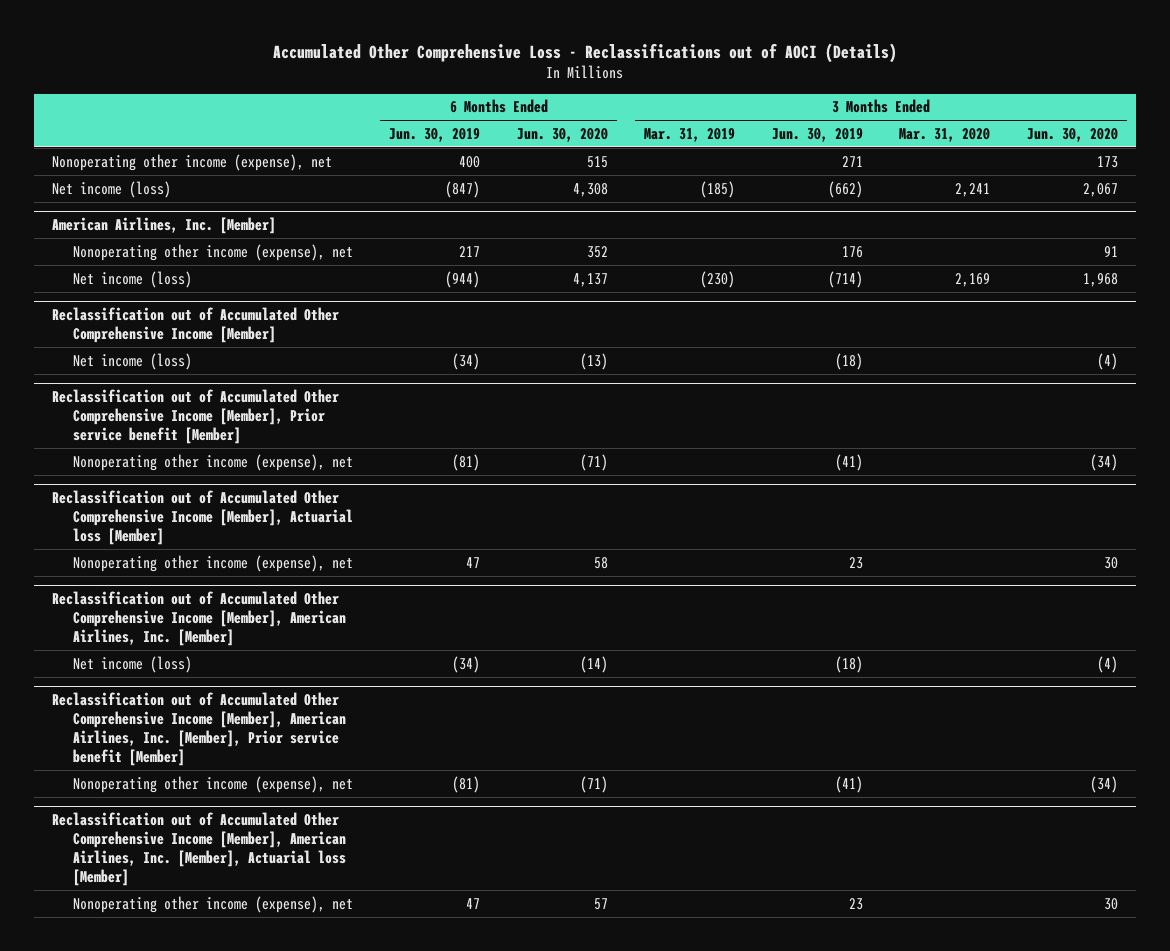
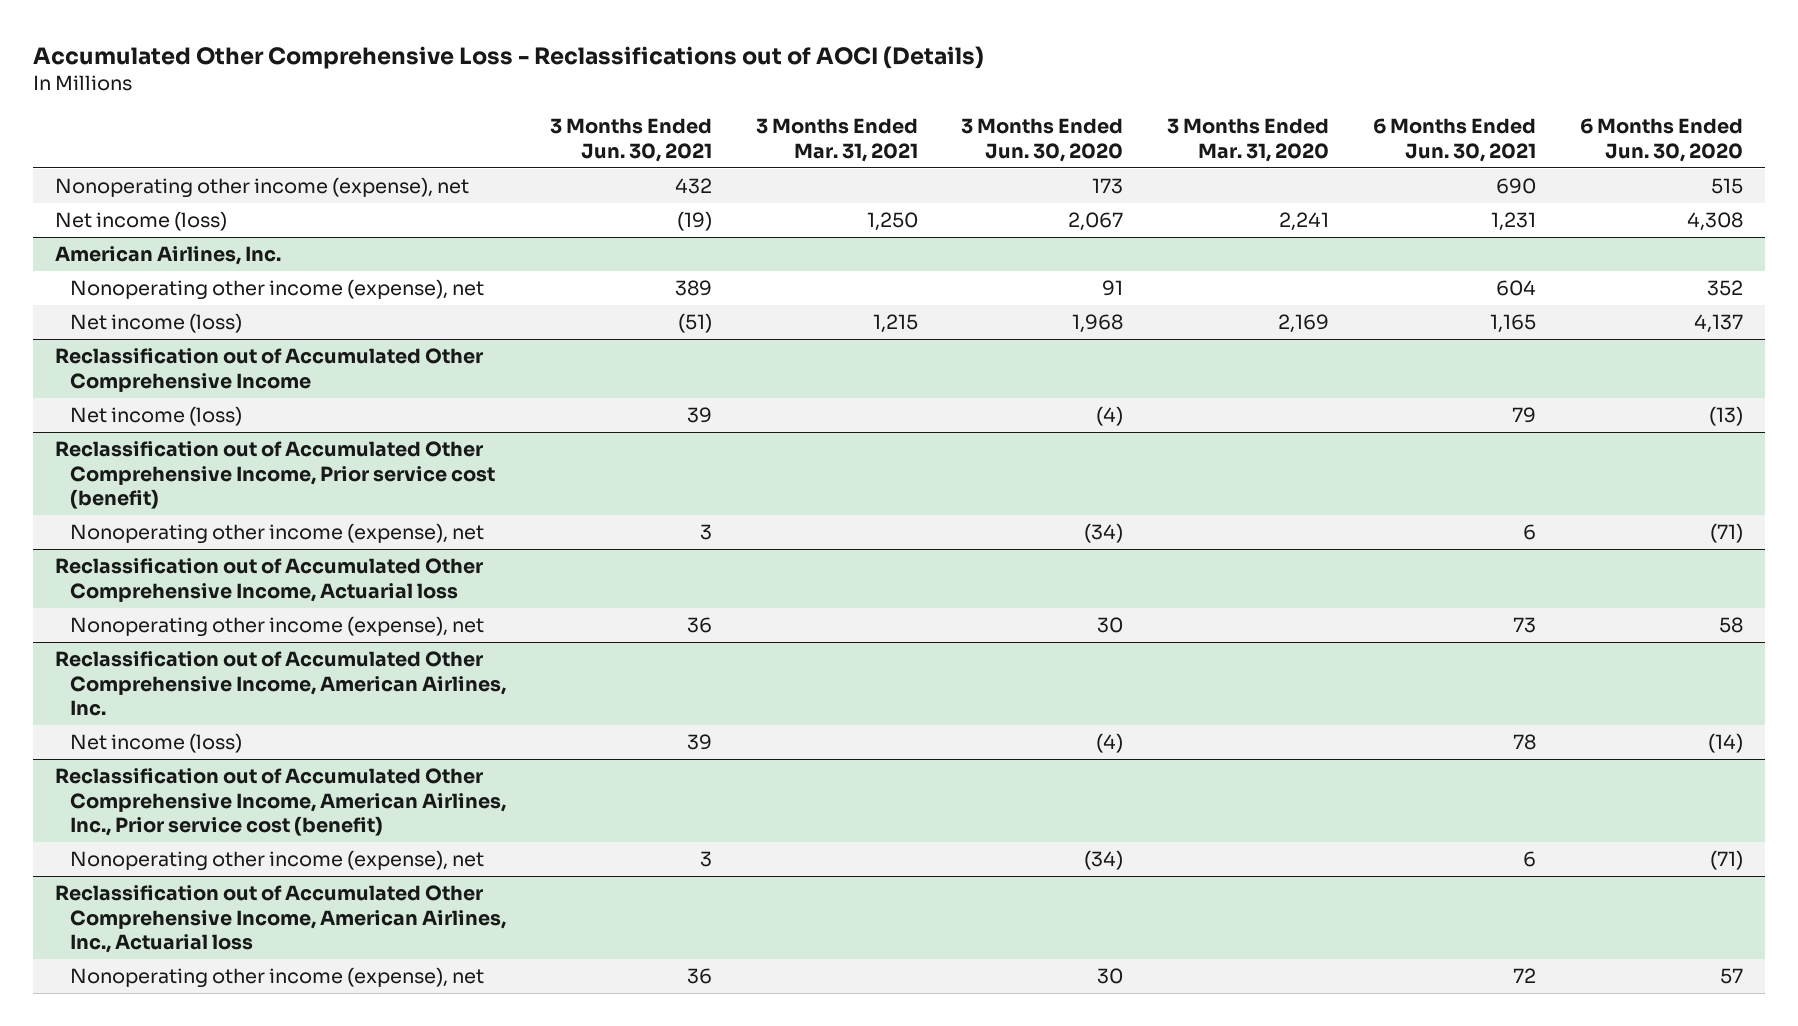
[389,127,481,142] Jun. 30, 2019 -> none
[644,127,736,142] Mar. 31, 2019 -> none
[771,127,863,142] Jun. 30, 2019 -> none
none -> [549,118,712,162] 3 Months Ended Jun. 30, 2021
none -> [755,118,918,162] 3 Months Ended Mar. 31, 2021
none -> [1373,118,1537,162] 6 Months Ended Jun. 30, 2021
[52,217,277,235] American Airlines, Inc. [Member] -> [55,246,282,266] American Airlines, Inc.
[52,307,340,343] Reclassification out of Accumulated Other Comprehensive Income [Member] -> [55,348,484,392] Reclassification out of Accumulated Other Comprehensive Income
[52,389,340,444] Reclassification out of Accumulated Other Comprehensive Income [Member], Prior service benefit [Member] -> [55,441,495,509] Reclassification out of Accumulated Other Comprehensive Income, Prior service cost (benefit)
[52,490,353,545] Reclassification out of Accumulated Other Comprehensive Income [Member], Actuarial loss [Member] -> [55,558,484,602] Reclassification out of Accumulated Other Comprehensive Income, Actuarial loss
[52,591,346,646] Reclassification out of Accumulated Other Comprehensive Income [Member], American Airlines, Inc. [Member] -> [55,651,506,716] Reclassification out of Accumulated Other Comprehensive Income, American Airlines, Inc.
[52,692,346,766] Reclassification out of Accumulated Other Comprehensive Income [Member], American Airlines, Inc. [Member], Prior service benefit [Member] -> [55,768,506,836] Reclassification out of Accumulated Other Comprehensive Income, American Airlines, Inc., Prior service cost (benefit)
[52,812,346,886] Reclassification out of Accumulated Other Comprehensive Income [Member], American Airlines, Inc. [Member], Actuarial loss [Member] -> [55,885,506,953] Reclassification out of Accumulated Other Comprehensive Income, American Airlines, Inc., Actuarial loss

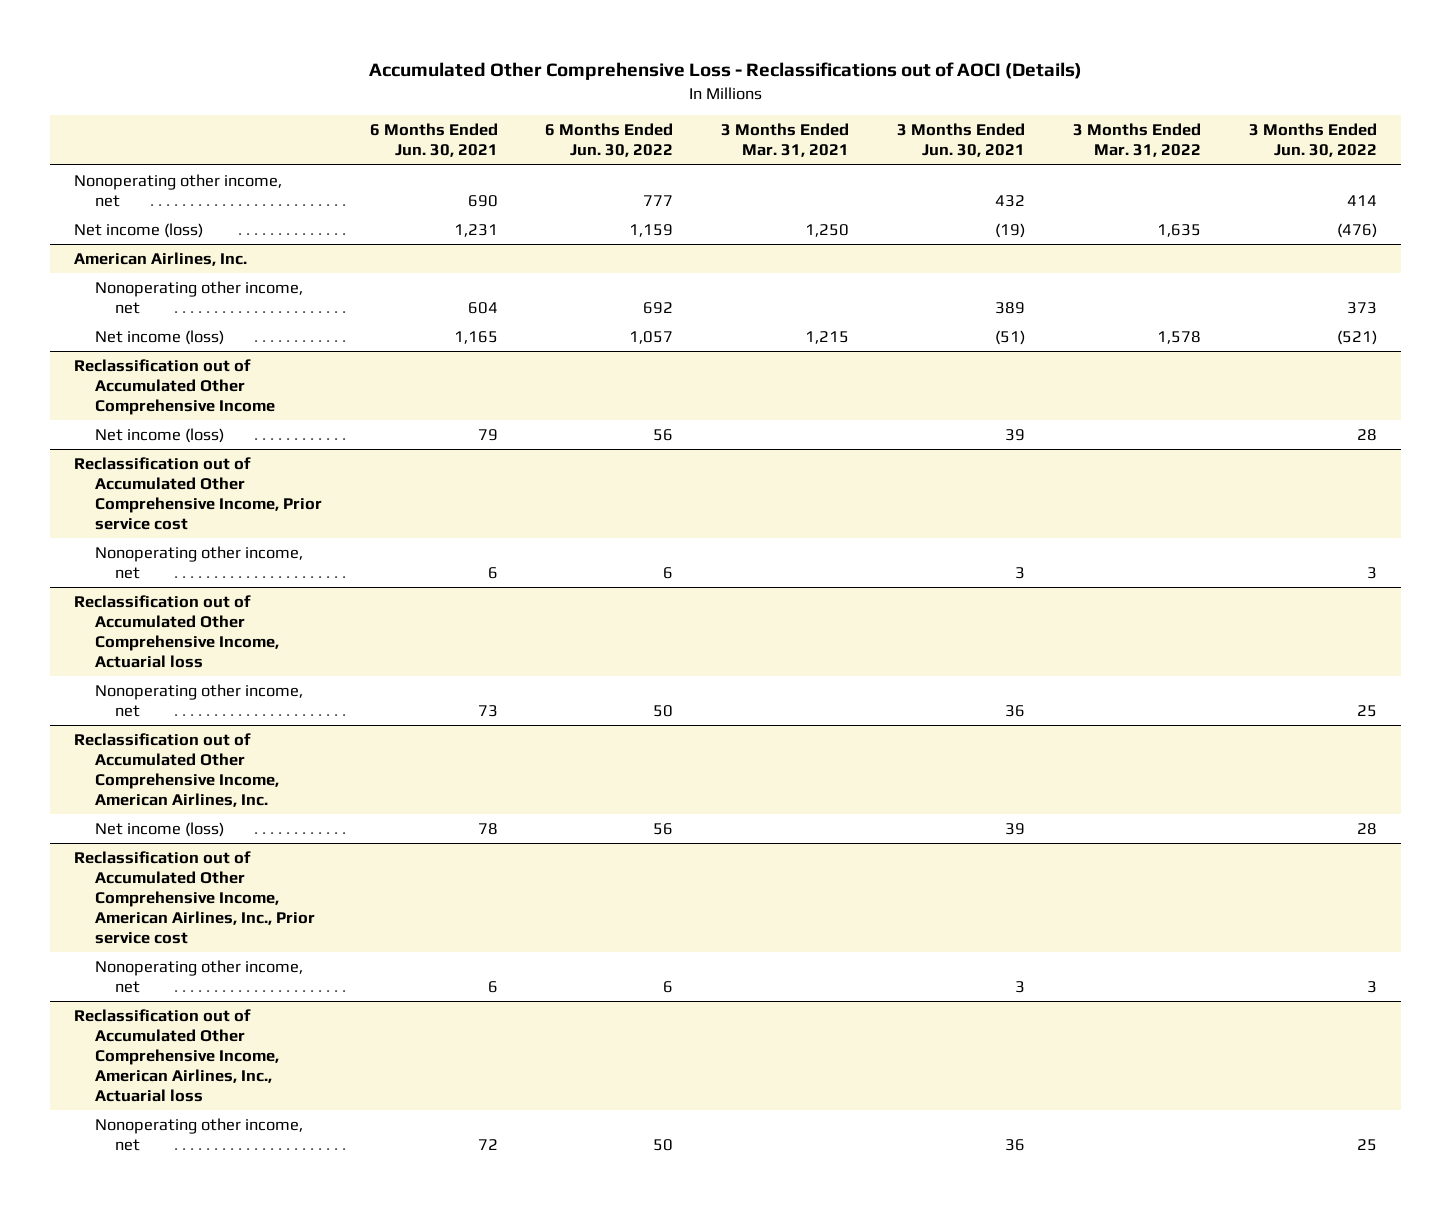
[961,118,1124,162] 3 Months Ended Jun. 30, 2020 -> none
[1167,118,1330,162] 3 Months Ended Mar. 31, 2020 -> none
[1579,118,1743,162] 6 Months Ended Jun. 30, 2020 -> none
none -> [545,123,674,158] 6 Months Ended Jun. 30, 2022
none -> [1073,123,1202,158] 3 Months Ended Mar. 31, 2022
none -> [1249,123,1378,158] 3 Months Ended Jun. 30, 2022
[55,177,470,199] Nonoperating other income (expense), net -> [74,174,283,208] Nonoperating other income, net
[69,279,484,301] Nonoperating other income (expense), net -> [94,281,303,315] Nonoperating other income, net
[55,441,495,509] Reclassification out of Accumulated Other Comprehensive Income, Prior service cost (benefit) -> [74,457,322,531] Reclassification out of Accumulated Other Comprehensive Income, Prior service cost
[69,523,484,545] Nonoperating other income (expense), net -> [94,546,303,580] Nonoperating other income, net
[69,616,484,638] Nonoperating other income (expense), net -> [94,684,303,718] Nonoperating other income, net
[55,768,506,836] Reclassification out of Accumulated Other Comprehensive Income, American Airlines, Inc., Prior service cost (benefit) -> [74,851,315,945] Reclassification out of Accumulated Other Comprehensive Income, American Airlines, Inc., Prior service cost
[69,850,484,872] Nonoperating other income (expense), net -> [94,960,303,994] Nonoperating other income, net
[69,967,484,989] Nonoperating other income (expense), net -> [94,1118,303,1152] Nonoperating other income, net

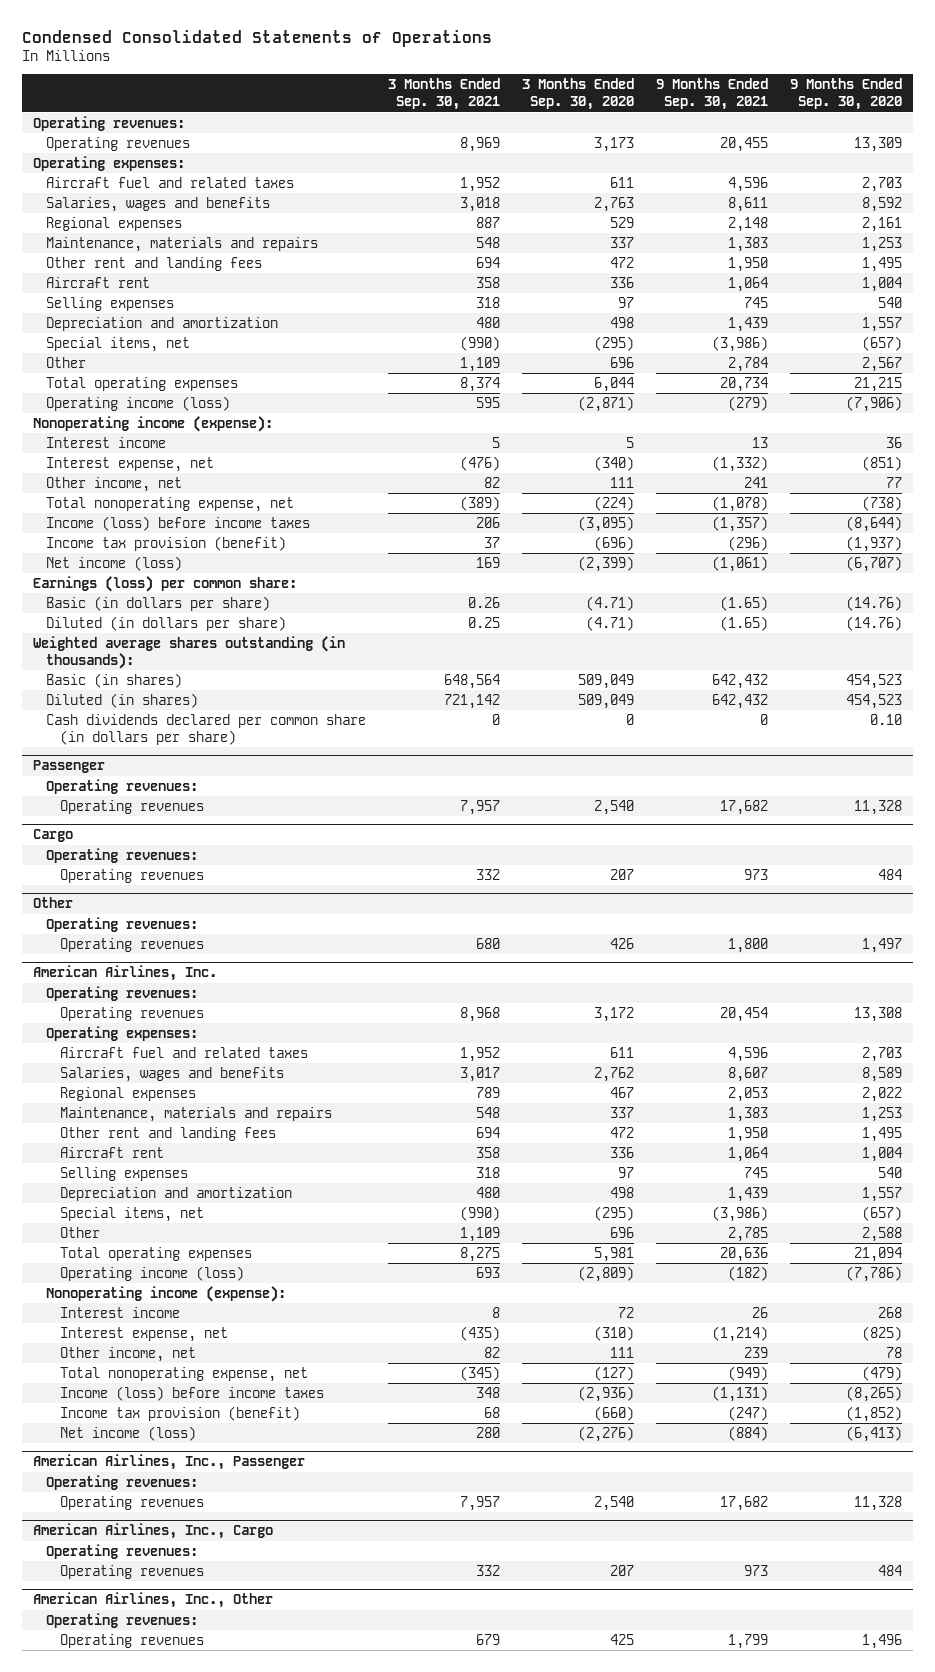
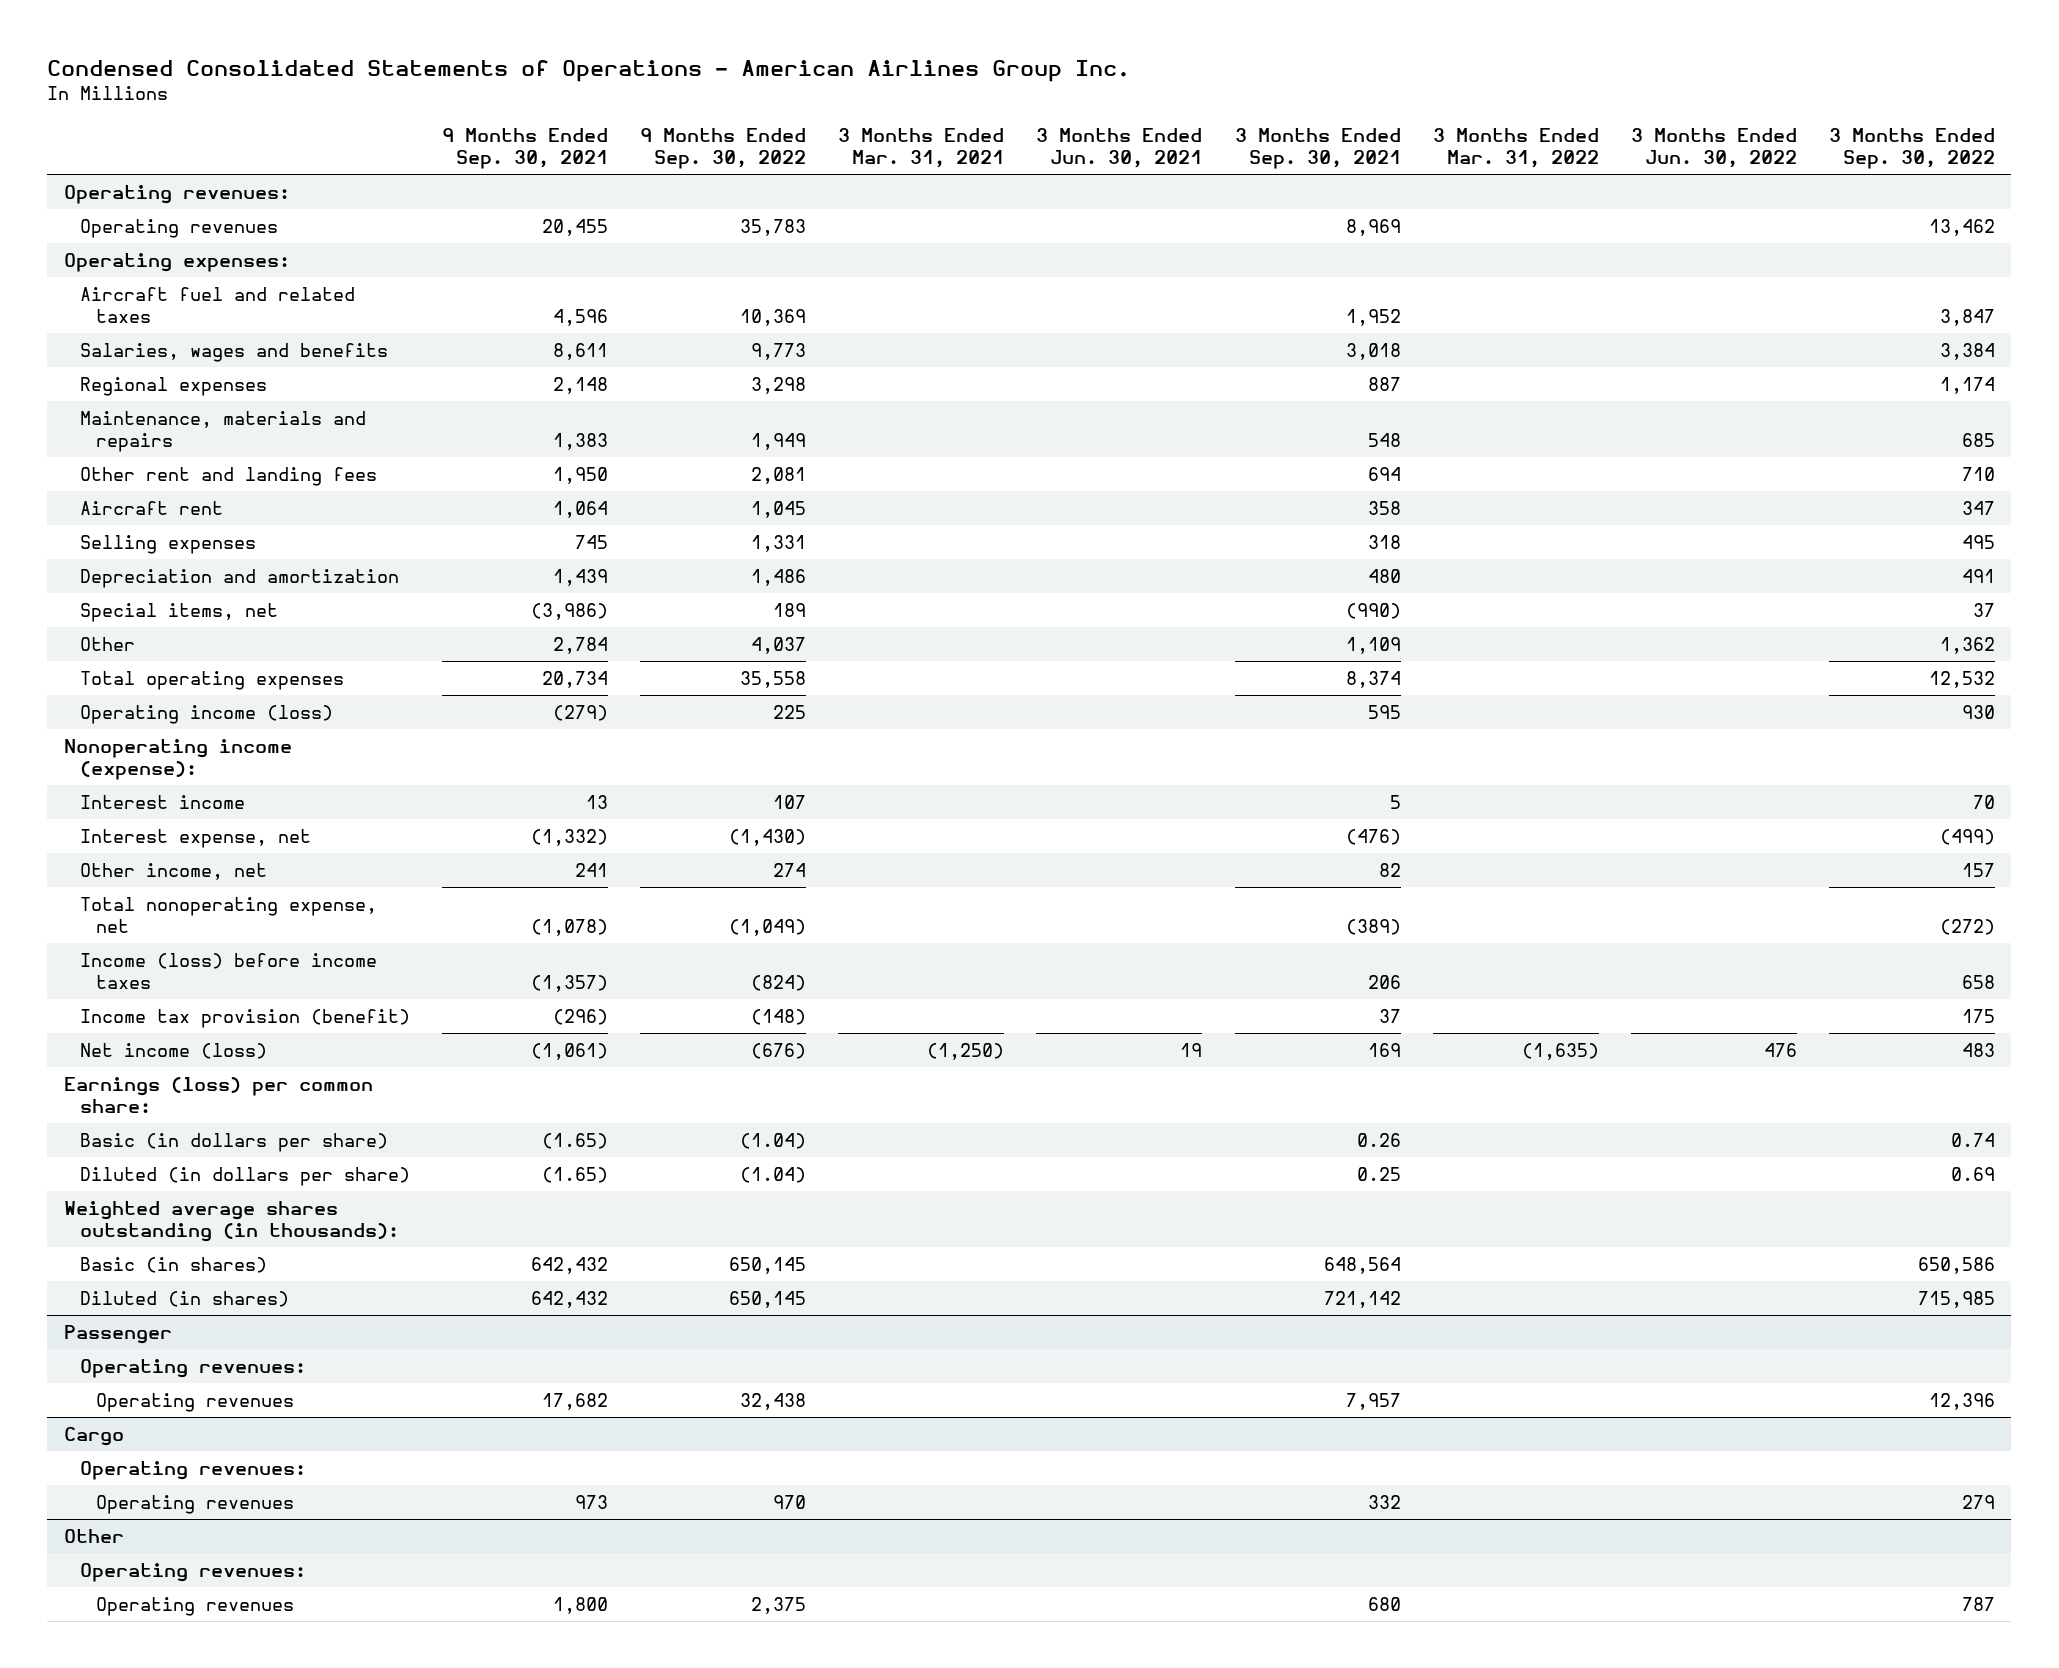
[21,29,492,47] Condensed Consolidated Statements of Operations -> [47,59,1131,82] Condensed Consolidated Statements of Operations - American Airlines Group Inc.
[522,78,635,111] 3 Months Ended Sep. 30, 2020 -> none
[789,78,902,111] 9 Months Ended Sep. 30, 2020 -> none
none -> [640,127,807,169] 9 Months Ended Sep. 30, 2022
none -> [838,127,1005,168] 3 Months Ended Mar. 31, 2021
none -> [1036,127,1203,168] 3 Months Ended Jun. 30, 2021
none -> [1432,127,1599,168] 3 Months Ended Mar. 31, 2022
none -> [1630,127,1797,168] 3 Months Ended Jun. 30, 2022
none -> [1829,127,1996,169] 3 Months Ended Sep. 30, 2022
[46,713,367,745] Cash dividends declared per common share (in dollars per share) -> none
[32,965,217,982] American Airlines, Inc. -> none
[46,985,199,1001] Operating revenues: -> none
[60,1006,205,1021] Operating revenues -> none
[46,1025,199,1041] Operating expenses: -> none
[60,1046,309,1058] Aircraft fuel and related taxes -> none
[60,1066,285,1082] Salaries, wages and benefits -> none
[60,1086,197,1101] Regional expenses -> none
[60,1106,333,1122] Maintenance, materials and repairs -> none
[60,1126,277,1141] Other rent and landing fees -> none
[60,1146,165,1158] Aircraft rent -> none
[60,1166,189,1181] Selling expenses -> none
[60,1186,293,1201] Depreciation and amortization -> none
[60,1206,205,1222] Special items, net -> none
[60,1226,101,1238] Other -> none
[60,1246,253,1261] Total operating expenses -> none
[60,1265,245,1281] Operating income (loss) -> none
[46,1285,287,1302] Nonoperating income (expense): -> none
[60,1306,181,1318] Interest income -> none
[60,1326,229,1342] Interest expense, net -> none
[60,1346,197,1362] Other income, net -> none
[60,1366,309,1382] Total nonoperating expense, net -> none
[60,1385,325,1401] Income (loss) before income taxes -> none
[60,1405,301,1421] Income tax provision (benefit) -> none
[60,1425,197,1441] Net income (loss) -> none
[32,1454,305,1471] American Airlines, Inc., Passenger -> none
[46,1474,199,1490] Operating revenues: -> none
[60,1495,205,1510] Operating revenues -> none
[32,1523,273,1540] American Airlines, Inc., Cargo -> none
[46,1543,199,1559] Operating revenues: -> none
[60,1564,205,1579] Operating revenues -> none
[32,1592,273,1609] American Airlines, Inc., Other -> none
[46,1612,199,1628] Operating revenues: -> none
[60,1633,205,1648] Operating revenues -> none

